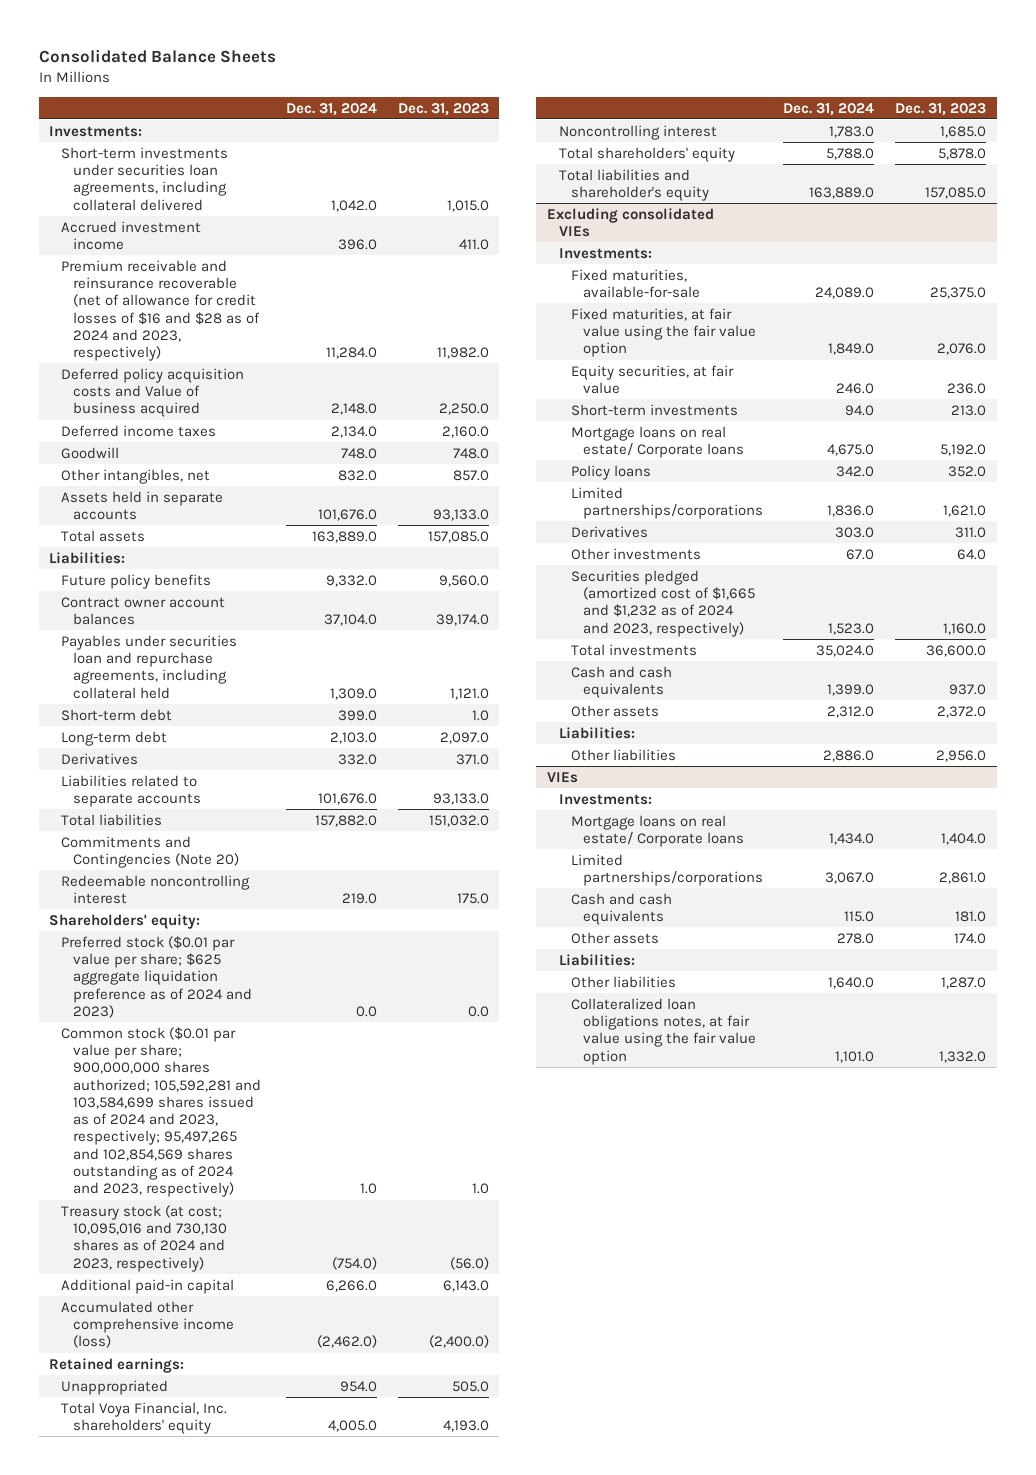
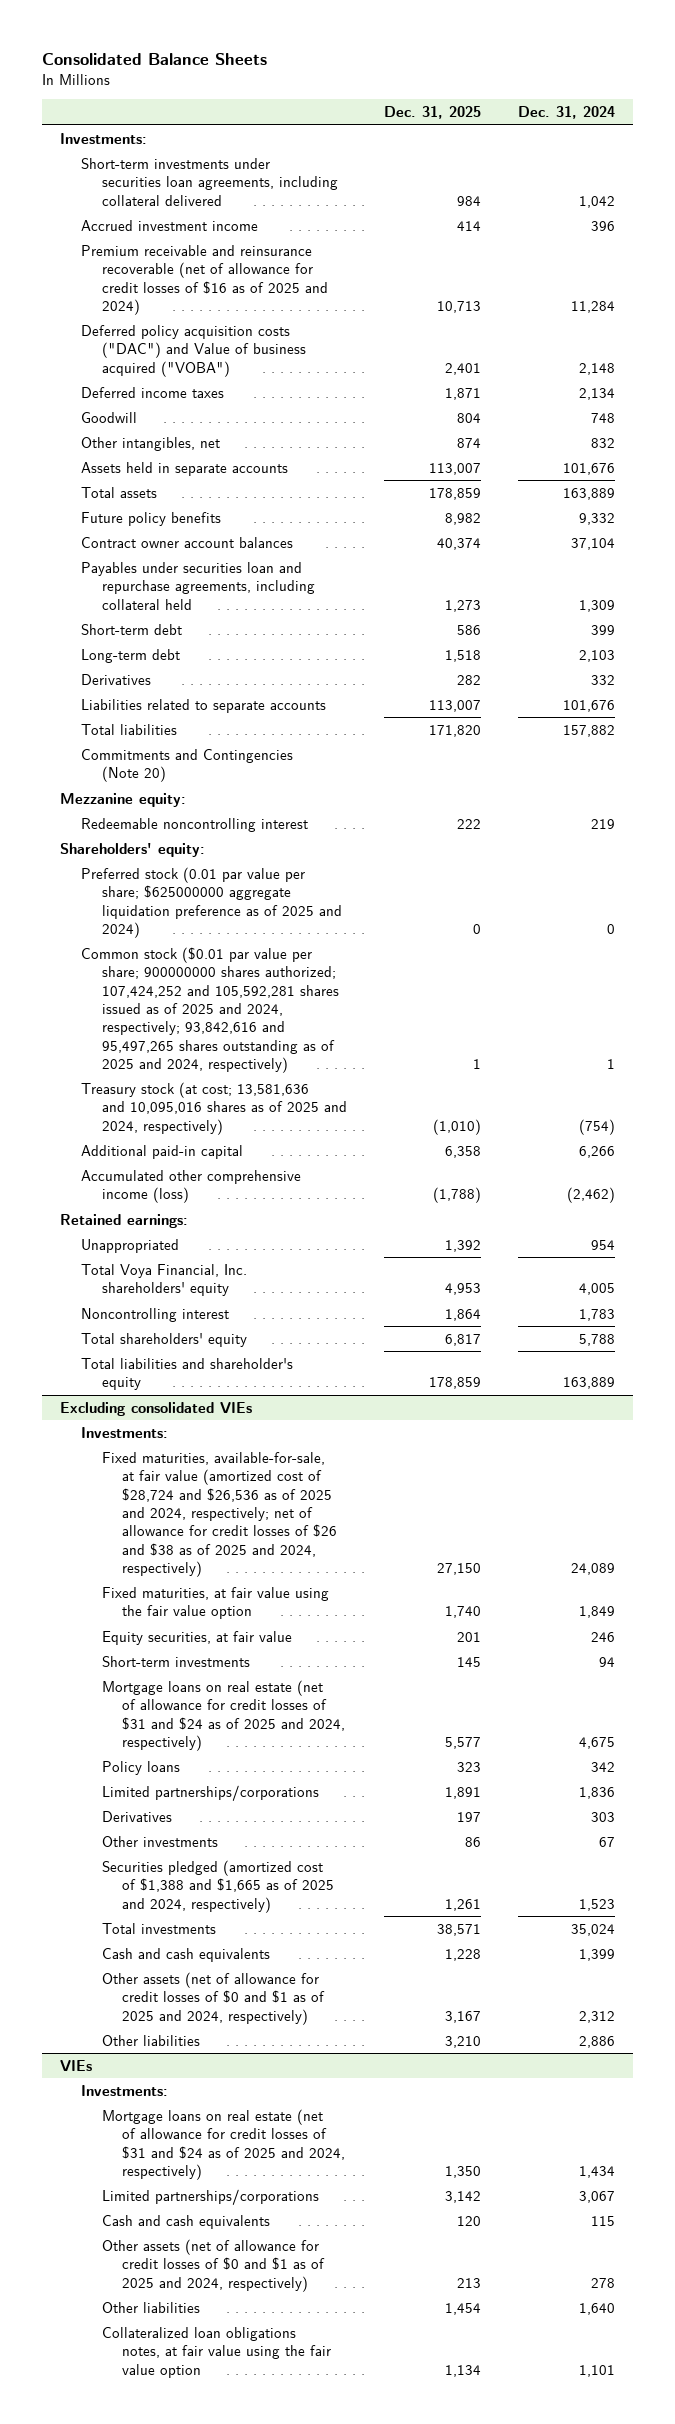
[397,102,489,116] Dec. 31, 2023 -> none
none -> [383,106,481,120] Dec. 31, 2025
[49,551,126,564] Liabilities: -> none
[330,199,377,212] 1,042.0 -> [578,195,615,208] 1,042
[337,238,377,250] 396.0 -> [590,220,615,231] 396
[61,259,260,362] Premium receivable and reinsurance recoverable (net of allowance for credit losses of $16 and $28 as of 2024 and 2023, respectively) -> [80,244,328,315] Premium receivable and reinsurance recoverable (net of allowance for credit losses of $16 as of 2025 and 2024)
[325,347,377,360] 11,284.0 -> [570,300,615,313] 11,284
[61,367,245,418] Deferred policy acquisition costs and Value of business acquired -> [80,324,306,377] Deferred policy acquisition costs ("DAC") and Value of business acquired ("VOBA")
[330,403,377,416] 2,148.0 -> [578,362,615,375] 2,148
[330,425,377,438] 2,134.0 -> [578,387,615,400] 2,134
[340,447,377,459] 748.0 -> [590,412,615,423] 748
[337,469,377,481] 832.0 -> [590,437,615,448] 832
[317,508,377,521] 101,676.0 -> [562,462,615,475] 101,676
[311,530,377,543] 163,889.0 -> [562,487,615,500] 163,889
[325,574,377,587] 9,332.0 -> [578,512,615,525] 9,332
[323,613,377,626] 37,104.0 -> [570,537,615,550] 37,104
[329,687,377,700] 1,309.0 -> [578,599,615,612] 1,309
[337,709,377,721] 399.0 -> [590,624,615,635] 399
[329,731,377,744] 2,103.0 -> [578,649,615,662] 2,103
[337,753,377,765] 332.0 -> [590,674,615,685] 332
[317,792,377,805] 101,676.0 -> [562,699,615,712] 101,676
[314,814,377,827] 157,882.0 -> [562,724,615,737] 157,882
none -> [60,792,187,807] Mezzanine equity:
[341,892,377,904] 219.0 -> [590,818,615,829] 219
[61,935,252,1018] Preferred stock ($0.01 par value per share; $625 aggregate liquidation preference as of 2024 and 2023) -> [80,866,342,938] Preferred stock (0.01 par value per share; $625000000 aggregate liquidation preference as of 2025 and 2024)
[355,1005,377,1017] 0.0 -> [606,923,615,934] 0
[61,1026,261,1198] Common stock ($0.01 par value per share; 900,000,000 shares authorized; 105,592,281 and 103,584,699 shares issued as of 2024 and 2023, respectively; 95,497,265 and 102,854,569 shares outstanding as of 2024 and 2023, respectively) -> [80,946,339,1073] Common stock ($0.01 par value per share; 900000000 shares authorized; 107,424,252 and 105,592,281 shares issued as of 2025 and 2024, respectively; 93,842,616 and 95,497,265 shares outstanding as of 2025 and 2024, respectively)
[359,1183,377,1195] 1.0 -> [606,1058,615,1069] 1
[61,1204,227,1272] Treasury stock (at cost; 10,095,016 and 730,130 shares as of 2024 and 2023, respectively) -> [80,1081,347,1135] Treasury stock (at cost; 13,581,636 and 10,095,016 shares as of 2025 and 2024, respectively)
[331,1256,377,1270] (754.0) -> [578,1118,615,1135] (754)
[325,1279,377,1292] 6,266.0 -> [578,1145,615,1158] 6,266
[316,1335,377,1349] (2,462.0) -> [566,1187,615,1204] (2,462)
[339,1380,377,1392] 954.0 -> [590,1239,615,1250] 954
[327,1419,377,1432] 4,005.0 -> [578,1283,615,1296] 4,005
[829,125,875,138] 1,783.0 -> [578,1308,615,1321] 1,783
[826,147,875,160] 5,788.0 -> [578,1333,615,1346] 5,788
[809,186,875,199] 163,889.0 -> [562,1377,615,1390] 163,889
[570,704,659,717] Other assets -> none
[558,726,635,739] Liabilities: -> none
[570,268,700,298] Fixed maturities, available-for-sale -> [101,1451,338,1577] Fixed maturities, available-for-sale, at fair value (amortized cost of $28,724 and $26,536 as of 2025 and 2024, respectively; net of allowance for credit losses of $26 and $38 as of 2025 and 2024, respectively)
[815,286,875,299] 24,089.0 -> [570,1562,615,1575] 24,089
[828,343,875,356] 1,849.0 -> [578,1606,615,1619] 1,849
[836,382,875,394] 246.0 -> [590,1631,615,1642] 246
[845,404,875,416] 94.0 -> [598,1656,615,1667] 94
[570,425,744,458] Mortgage loans on real estate/ Corporate loans -> [101,1679,346,1751] Mortgage loans on real estate (net of allowance for credit losses of $31 and $24 as of 2025 and 2024, respectively)
[827,443,875,456] 4,675.0 -> [578,1736,615,1749] 4,675
[836,465,875,477] 342.0 -> [590,1761,615,1772] 342
[827,504,875,517] 1,836.0 -> [578,1786,615,1799] 1,836
[835,526,875,538] 303.0 -> [590,1811,615,1822] 303
[846,548,875,560] 67.0 -> [598,1836,615,1847] 67
[570,569,755,637] Securities pledged (amortized cost of $1,665 and $1,232 as of 2024 and 2023, respectively) -> [101,1859,335,1913] Securities pledged (amortized cost of $1,388 and $1,665 as of 2025 and 2024, respectively)
[828,622,875,635] 1,523.0 -> [578,1898,615,1911] 1,523
[816,644,875,657] 35,024.0 -> [570,1923,615,1936] 35,024
[827,683,875,696] 1,399.0 -> [578,1948,615,1961] 1,399
none -> [101,1971,326,2025] Other assets (net of allowance for credit losses of $0 and $1 as of 2025 and 2024, respectively)
[823,749,875,762] 2,886.0 -> [578,2035,615,2048] 2,886
[570,931,659,944] Other assets -> none
[558,953,635,966] Liabilities: -> none
[570,814,744,847] Mortgage loans on real estate/ Corporate loans -> [101,2108,346,2180] Mortgage loans on real estate (net of allowance for credit losses of $31 and $24 as of 2025 and 2024, respectively)
[829,832,875,845] 1,434.0 -> [578,2165,615,2178] 1,434
[825,871,875,884] 3,067.0 -> [578,2190,615,2203] 3,067
[844,910,875,922] 115.0 -> [590,2215,615,2226] 115
none -> [101,2238,326,2292] Other assets (net of allowance for credit losses of $0 and $1 as of 2025 and 2024, respectively)
[828,976,875,989] 1,640.0 -> [578,2302,615,2315] 1,640
[835,1050,875,1063] 1,101.0 -> [578,2364,615,2377] 1,101

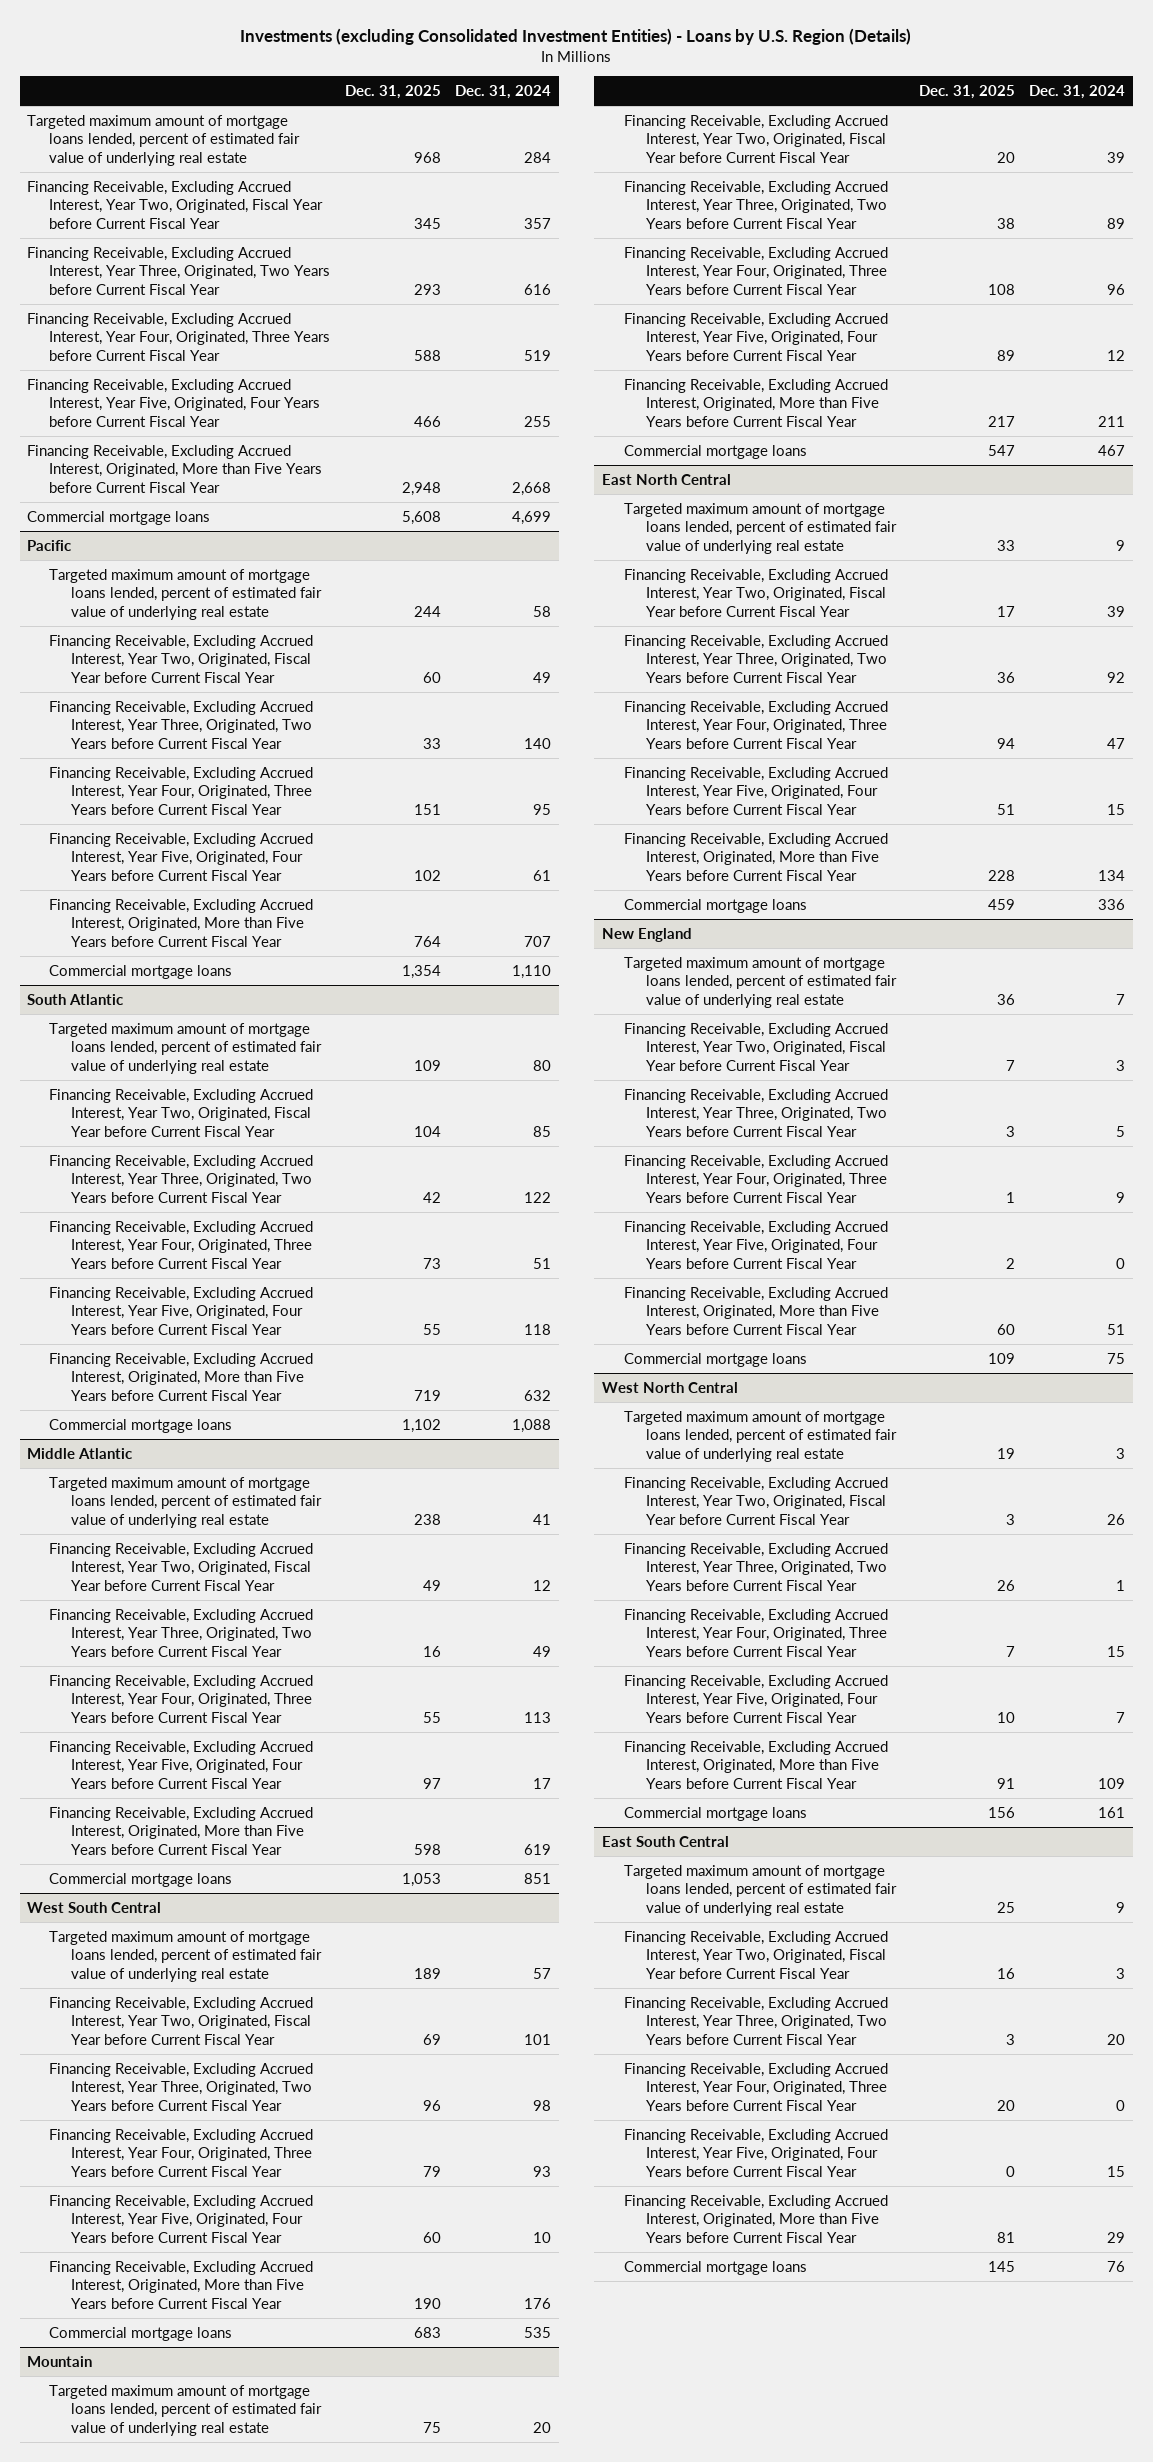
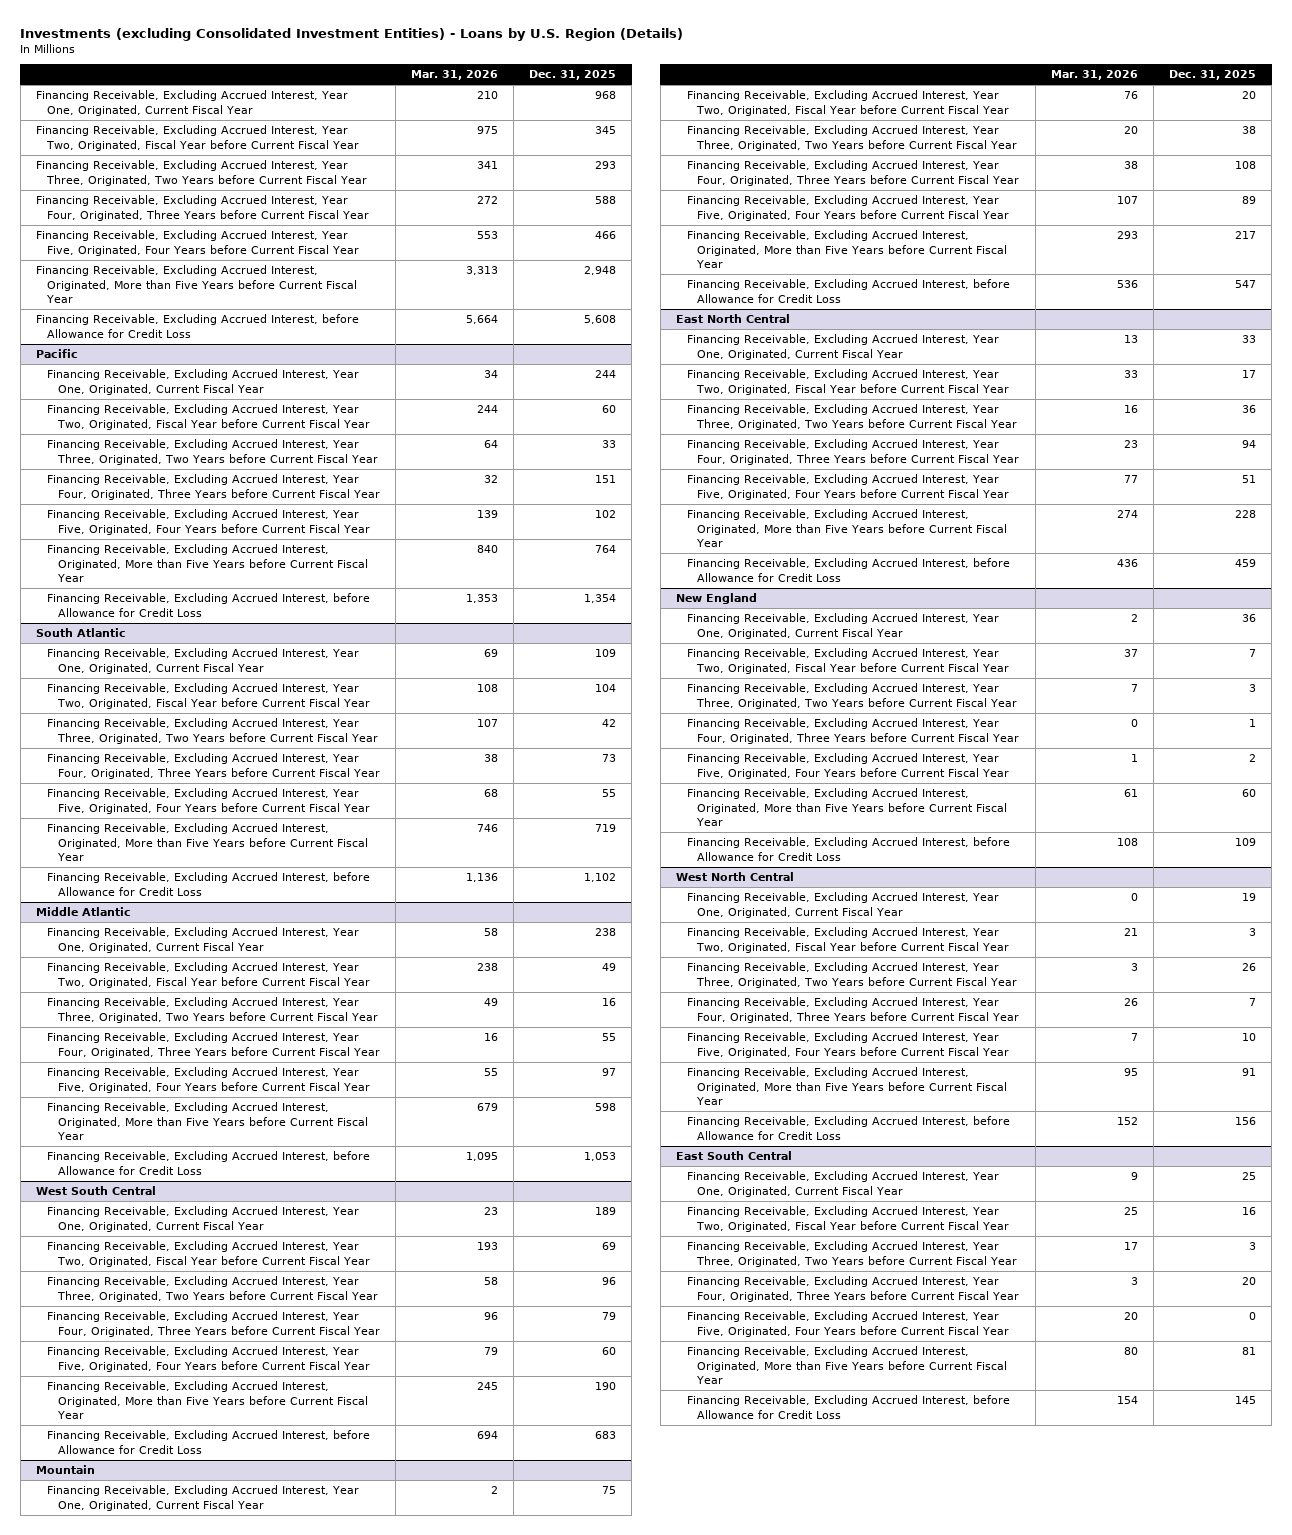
[455,84,552,99] Dec. 31, 2024 -> none
none -> [410,70,498,81] Mar. 31, 2026
[27,114,301,166] Targeted maximum amount of mortgage loans lended, percent of estimated fair value of underlying real estate -> [35,90,348,116] Financing Receivable, Excluding Accrued Interest, Year One, Originated, Current Fiscal Year
[27,510,211,525] Commercial mortgage loans -> [35,314,359,338] Financing Receivable, Excluding Accrued Interest, before Allowance for Credit Loss
[49,568,323,620] Targeted maximum amount of mortgage loans lended, percent of estimated fair value of underlying real estate -> [46,369,359,395] Financing Receivable, Excluding Accrued Interest, Year One, Originated, Current Fiscal Year
[49,964,233,979] Commercial mortgage loans -> [46,593,370,617] Financing Receivable, Excluding Accrued Interest, before Allowance for Credit Loss
[49,1022,323,1074] Targeted maximum amount of mortgage loans lended, percent of estimated fair value of underlying real estate -> [46,648,359,674] Financing Receivable, Excluding Accrued Interest, Year One, Originated, Current Fiscal Year
[49,1418,233,1433] Commercial mortgage loans -> [46,872,370,896] Financing Receivable, Excluding Accrued Interest, before Allowance for Credit Loss
[49,1476,323,1528] Targeted maximum amount of mortgage loans lended, percent of estimated fair value of underlying real estate -> [46,927,359,953] Financing Receivable, Excluding Accrued Interest, Year One, Originated, Current Fiscal Year
[49,1872,233,1887] Commercial mortgage loans -> [46,1151,370,1175] Financing Receivable, Excluding Accrued Interest, before Allowance for Credit Loss
[49,1930,323,1982] Targeted maximum amount of mortgage loans lended, percent of estimated fair value of underlying real estate -> [46,1206,359,1232] Financing Receivable, Excluding Accrued Interest, Year One, Originated, Current Fiscal Year
[49,2326,233,2341] Commercial mortgage loans -> [46,1430,370,1454] Financing Receivable, Excluding Accrued Interest, before Allowance for Credit Loss
[49,2384,323,2436] Targeted maximum amount of mortgage loans lended, percent of estimated fair value of underlying real estate -> [46,1485,359,1511] Financing Receivable, Excluding Accrued Interest, Year One, Originated, Current Fiscal Year
[623,444,807,459] Commercial mortgage loans -> [686,279,1010,303] Financing Receivable, Excluding Accrued Interest, before Allowance for Credit Loss
[623,502,897,554] Targeted maximum amount of mortgage loans lended, percent of estimated fair value of underlying real estate -> [686,334,999,360] Financing Receivable, Excluding Accrued Interest, Year One, Originated, Current Fiscal Year
[623,898,807,913] Commercial mortgage loans -> [686,558,1010,582] Financing Receivable, Excluding Accrued Interest, before Allowance for Credit Loss
[623,956,897,1008] Targeted maximum amount of mortgage loans lended, percent of estimated fair value of underlying real estate -> [686,613,999,639] Financing Receivable, Excluding Accrued Interest, Year One, Originated, Current Fiscal Year
[623,1352,807,1367] Commercial mortgage loans -> [686,837,1010,861] Financing Receivable, Excluding Accrued Interest, before Allowance for Credit Loss
[623,1410,897,1462] Targeted maximum amount of mortgage loans lended, percent of estimated fair value of underlying real estate -> [686,892,999,918] Financing Receivable, Excluding Accrued Interest, Year One, Originated, Current Fiscal Year
[623,1806,807,1821] Commercial mortgage loans -> [686,1116,1010,1140] Financing Receivable, Excluding Accrued Interest, before Allowance for Credit Loss
[623,1864,897,1916] Targeted maximum amount of mortgage loans lended, percent of estimated fair value of underlying real estate -> [686,1171,999,1197] Financing Receivable, Excluding Accrued Interest, Year One, Originated, Current Fiscal Year
[623,2260,807,2275] Commercial mortgage loans -> [686,1395,1010,1419] Financing Receivable, Excluding Accrued Interest, before Allowance for Credit Loss

